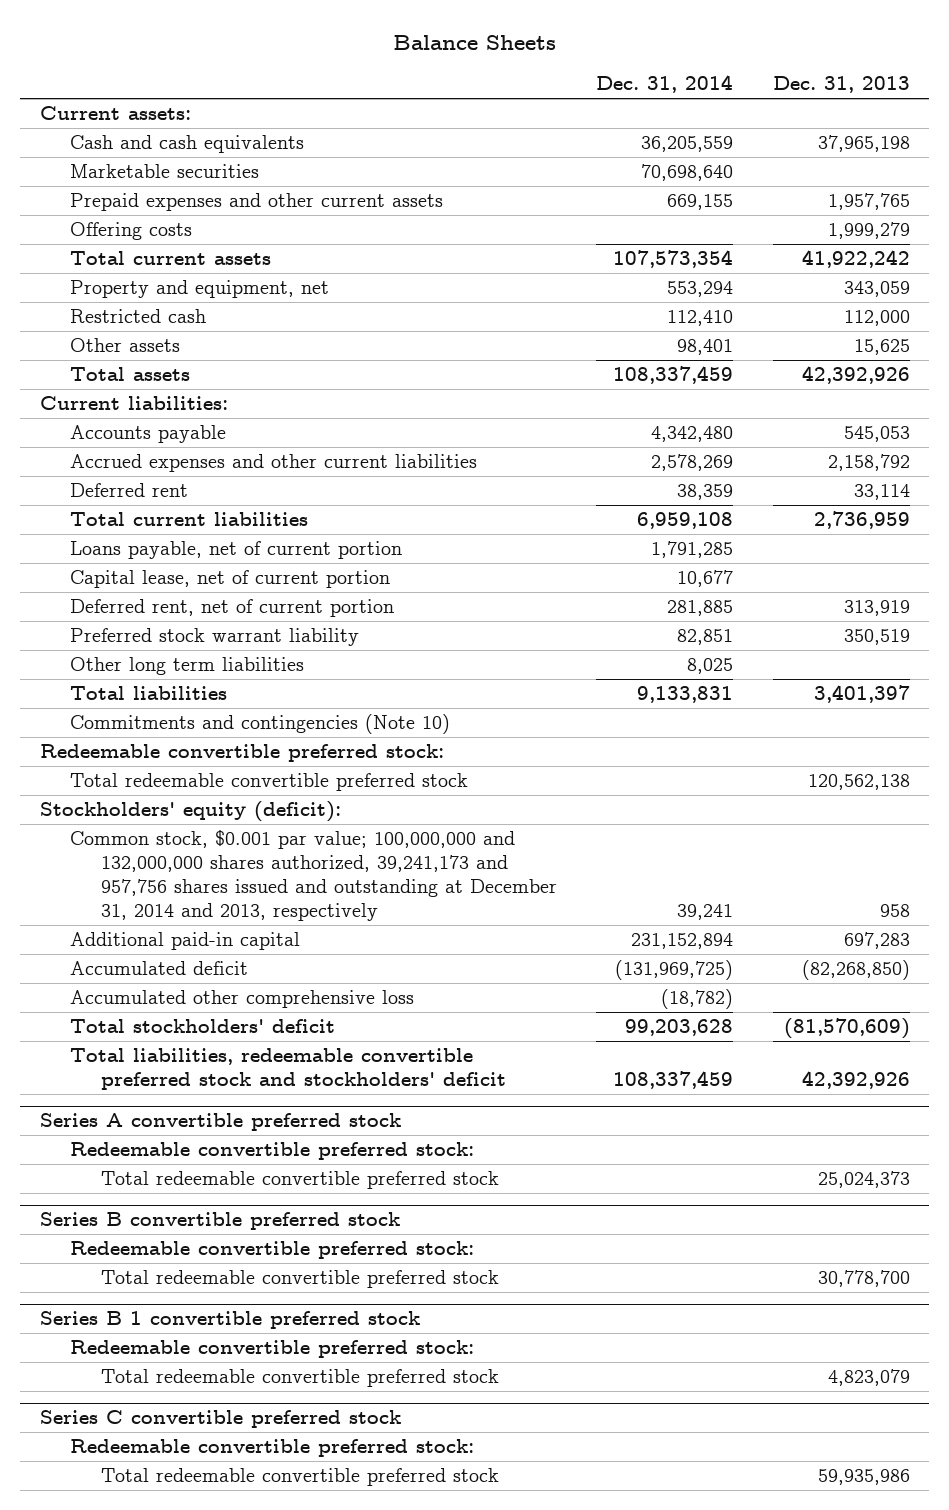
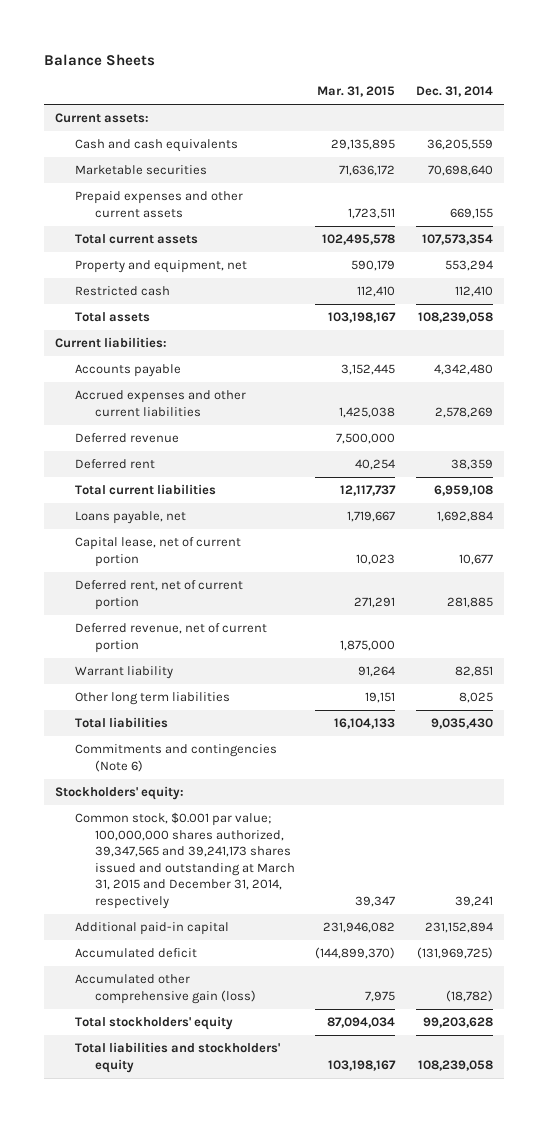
[772,76,910,94] Dec. 31, 2013 -> none
none -> [317,85,396,97] Mar. 31, 2015
[70,222,193,241] Offering costs -> none
[70,338,181,353] Other assets -> none
[613,366,734,385] 108,337,459 -> [418,312,494,324] 108,239,058
none -> [74,433,179,444] Deferred revenue
[70,541,403,560] Loans payable, net of current portion -> [74,511,186,525] Loans payable, net
[651,541,734,559] 1,791,285 -> [437,511,494,523] 1,692,884
none -> [74,623,267,653] Deferred revenue, net of current portion
[70,628,360,647] Preferred stock warrant liability -> [74,666,173,680] Warrant liability
[39,744,444,763] Redeemable convertible preferred stock: -> none
[70,773,469,792] Total redeemable convertible preferred stock -> none
[637,686,734,704] 9,133,831 -> [431,718,494,730] 9,035,430
[70,714,451,735] Commitments and contingencies (Note 10) -> [74,744,277,772] Commitments and contingencies (Note 6)
[39,801,341,823] Stockholders' equity (deficit): -> [54,786,184,801] Stockholders' equity:
[70,830,557,922] Common stock, $0.001 par value; 100,000,000 and 132,000,000 shares authorized, 39,241,173 and 957,756 shares issued and outstanding at December 31, 2014 and 2013, respectively -> [74,812,295,909] Common stock, $0.001 par value; 100,000,000 shares authorized, 39,347,565 and 39,241,173 shares issued and outstanding at March 31, 2015 and December 31, 2014, respectively
[39,1113,401,1132] Series A convertible preferred stock -> none
[70,1142,475,1161] Redeemable convertible preferred stock: -> none
[100,1171,499,1190] Total redeemable convertible preferred stock -> none
[39,1212,400,1231] Series B convertible preferred stock -> none
[70,1241,475,1260] Redeemable convertible preferred stock: -> none
[100,1270,499,1289] Total redeemable convertible preferred stock -> none
[39,1311,420,1330] Series B 1 convertible preferred stock -> none
[70,1340,475,1359] Redeemable convertible preferred stock: -> none
[100,1369,499,1388] Total redeemable convertible preferred stock -> none
[39,1410,401,1429] Series C convertible preferred stock -> none
[70,1439,475,1458] Redeemable convertible preferred stock: -> none
[100,1468,499,1487] Total redeemable convertible preferred stock -> none
[70,990,415,1009] Accumulated other comprehensive loss -> [74,974,256,1004] Accumulated other comprehensive gain (loss)
[70,1019,336,1034] Total stockholders' deficit -> [74,1016,233,1031] Total stockholders' equity
[70,1048,506,1091] Total liabilities, redeemable convertible preferred stock and stockholders' deficit -> [74,1042,280,1073] Total liabilities and stockholders' equity
[613,1071,734,1090] 108,337,459 -> [418,1059,494,1071] 108,239,058

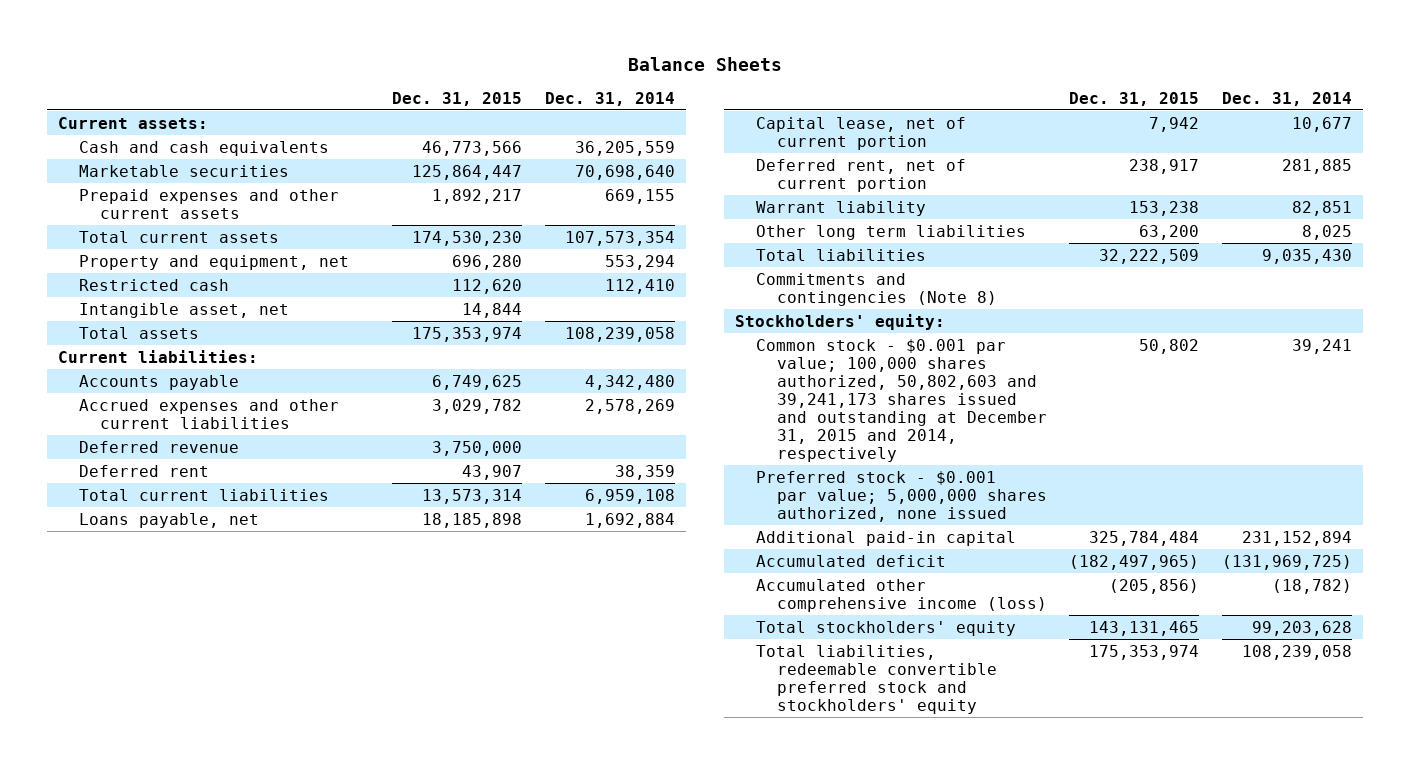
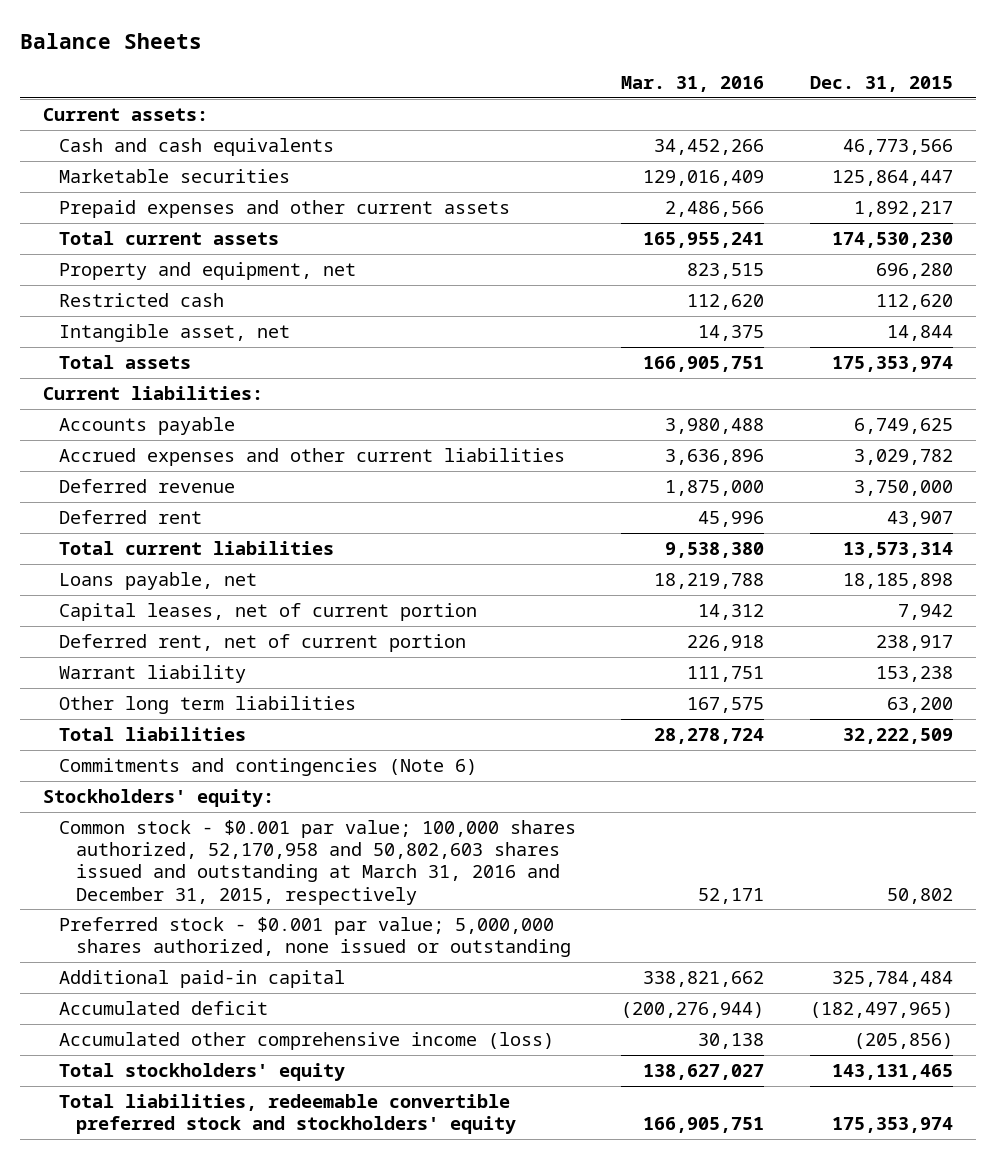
[544,91,675,106] Dec. 31, 2014 -> none
none -> [621,76,765,93] Mar. 31, 2016
[756,116,967,150] Capital lease, net of current portion -> [59,603,478,622] Capital leases, net of current portion
[756,272,997,306] Commitments and contingencies (Note 8) -> [59,758,478,777] Commitments and contingencies (Note 6)
[756,338,1047,462] Common stock - $0.001 par value; 100,000 shares authorized, 50,802,603 and 39,241,173 shares issued and outstanding at December 31, 2015 and 2014, respectively -> [59,820,577,905] Common stock - $0.001 par value; 100,000 shares authorized, 52,170,958 and 50,802,603 shares issued and outstanding at March 31, 2016 and December 31, 2015, respectively
[756,470,1047,522] Preferred stock - $0.001 par value; 5,000,000 shares authorized, none issued -> [59,917,571,958] Preferred stock - $0.001 par value; 5,000,000 shares authorized, none issued or outstanding

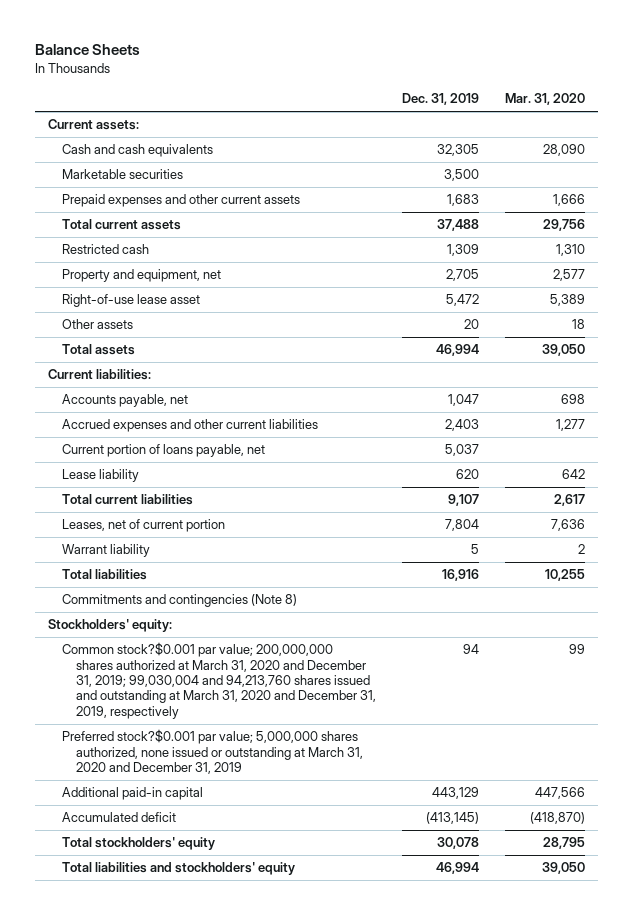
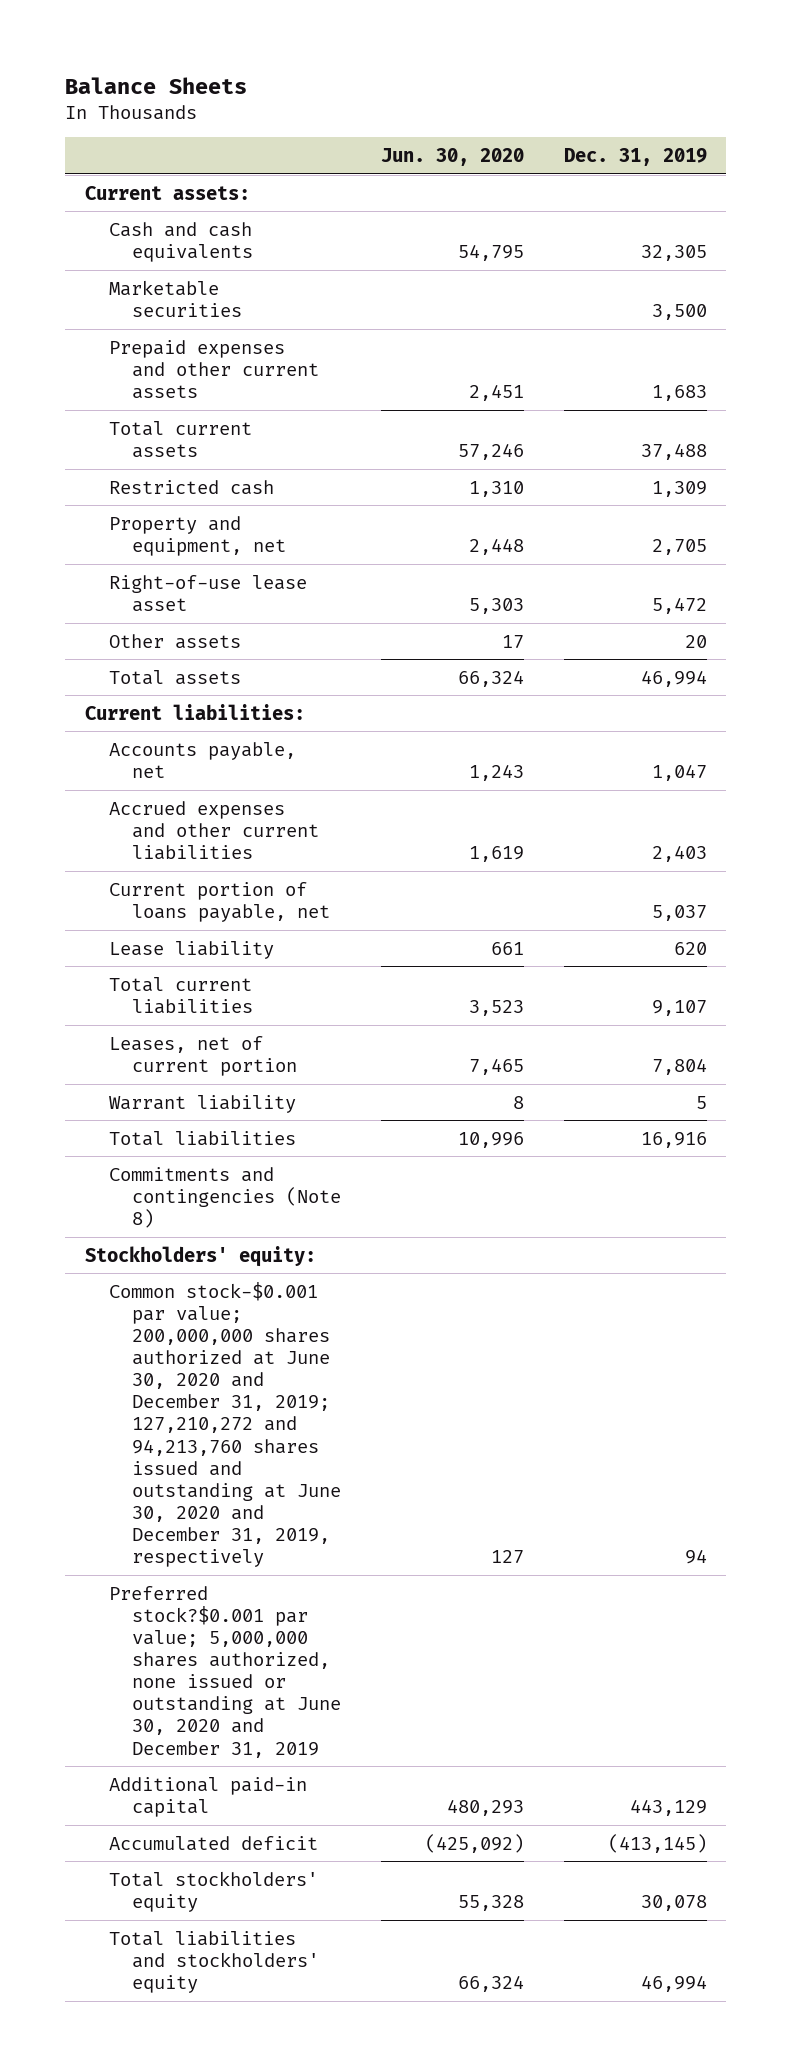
[505,93,586,106] Mar. 31, 2020 -> none
none -> [380,148,524,167] Jun. 30, 2020
[62,642,377,719] Common stock?$0.001 par value; 200,000,000 shares authorized at March 31, 2020 and December 31, 2019; 99,030,004 and 94,213,760 shares issued and outstanding at March 31, 2020 and December 31, 2019, respectively -> [108,1281,342,1568] Common stock-$0.001 par value; 200,000,000 shares authorized at June 30, 2020 and December 31, 2019; 127,210,272 and 94,213,760 shares issued and outstanding at June 30, 2020 and December 31, 2019, respectively
[62,729,364,775] Preferred stock?$0.001 par value; 5,000,000 shares authorized, none issued or outstanding at March 31, 2020 and December 31, 2019 -> [108,1585,342,1758] Preferred stock?$0.001 par value; 5,000,000 shares authorized, none issued or outstanding at June 30, 2020 and December 31, 2019

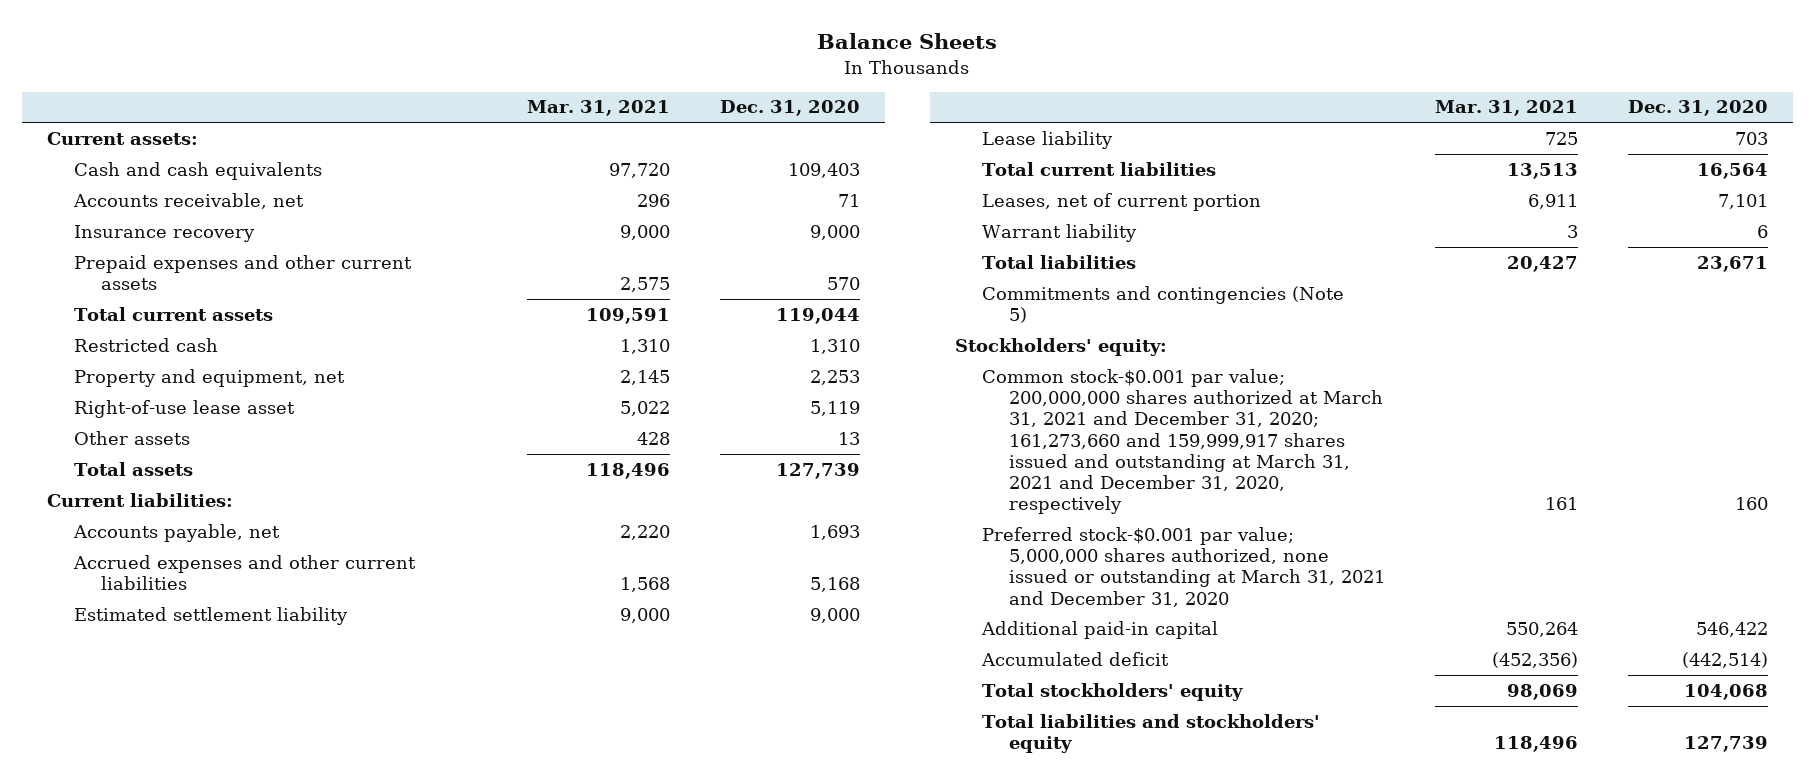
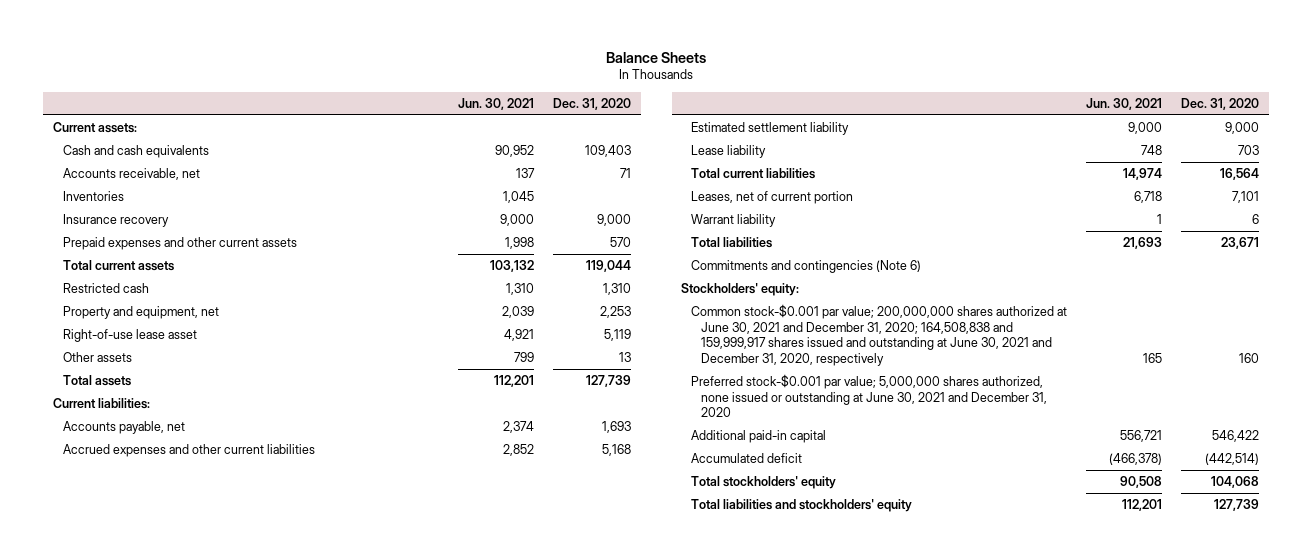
[526,100,670,117] Mar. 31, 2021 -> none
none -> [457,97,534,110] Jun. 30, 2021
none -> [62,191,124,202] Inventories
[981,285,1344,324] Commitments and contingencies (Note 5) -> [691,260,922,274] Commitments and contingencies (Note 6)
[981,368,1383,515] Common stock-$0.001 par value; 200,000,000 shares authorized at March 31, 2021 and December 31, 2020; 161,273,660 and 159,999,917 shares issued and outstanding at March 31, 2021 and December 31, 2020, respectively -> [691,304,1068,366] Common stock-$0.001 par value; 200,000,000 shares authorized at June 30, 2021 and December 31, 2020; 164,508,838 and 159,999,917 shares issued and outstanding at June 30, 2021 and December 31, 2020, respectively
[981,526,1385,607] Preferred stock-$0.001 par value; 5,000,000 shares authorized, none issued or outstanding at March 31, 2021 and December 31, 2020 -> [691,374,1048,418] Preferred stock-$0.001 par value; 5,000,000 shares authorized, none issued or outstanding at June 30, 2021 and December 31, 2020

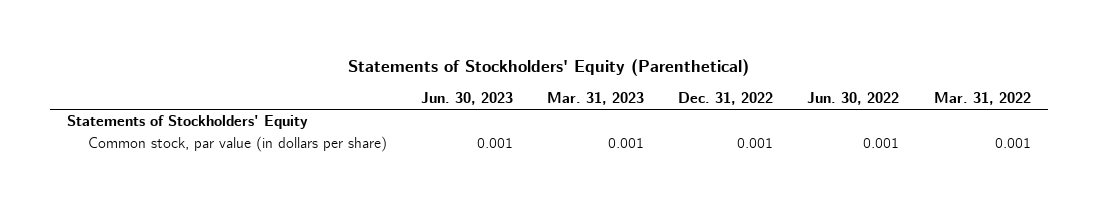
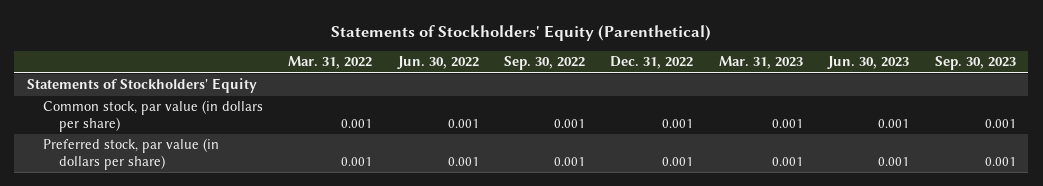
none -> [504,56,586,71] Sep. 30, 2022
none -> [934,56,1016,71] Sep. 30, 2023
none -> [42,138,219,170] Preferred stock, par value (in dollars per share)

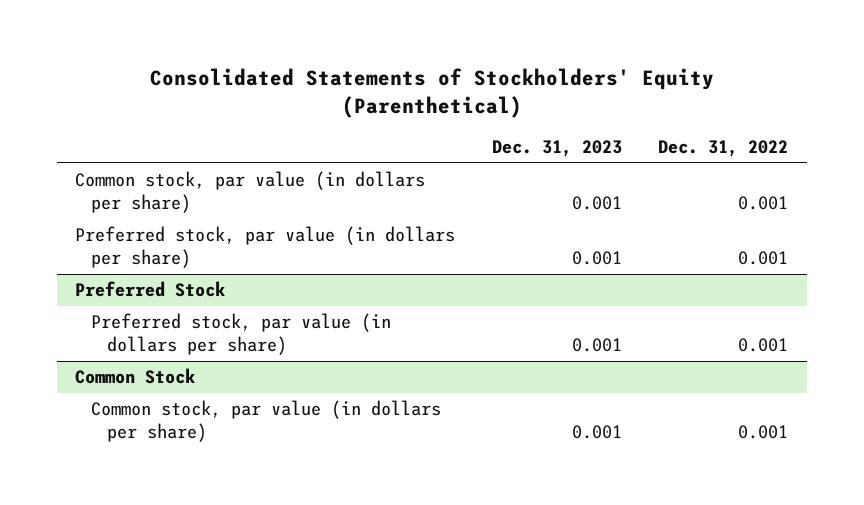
[331,24,712,41] Statements of Stockholders' Equity (Parenthetical) -> [149,67,714,118] Consolidated Statements of Stockholders' Equity (Parenthetical)
[288,56,373,70] Mar. 31, 2022 -> none
[396,56,479,70] Jun. 30, 2022 -> none
[504,56,586,71] Sep. 30, 2022 -> none
[718,56,803,70] Mar. 31, 2023 -> none
[827,56,910,70] Jun. 30, 2023 -> none
[934,56,1016,71] Sep. 30, 2023 -> none
none -> [491,139,622,157] Dec. 31, 2023
[27,78,258,94] Statements of Stockholders' Equity -> none
none -> [75,281,226,298] Preferred Stock
none -> [90,313,391,355] Preferred stock, par value (in dollars per share)
none -> [75,368,196,385] Common Stock
none -> [90,400,441,442] Common stock, par value (in dollars per share)

